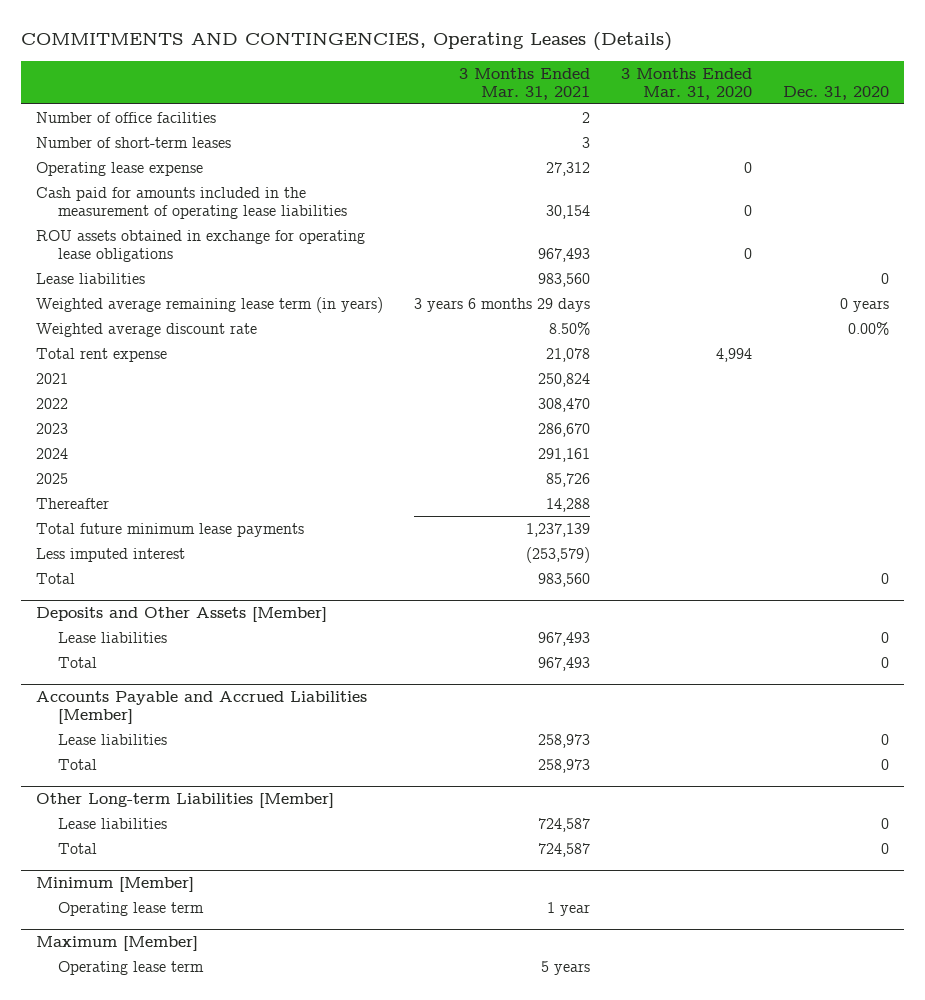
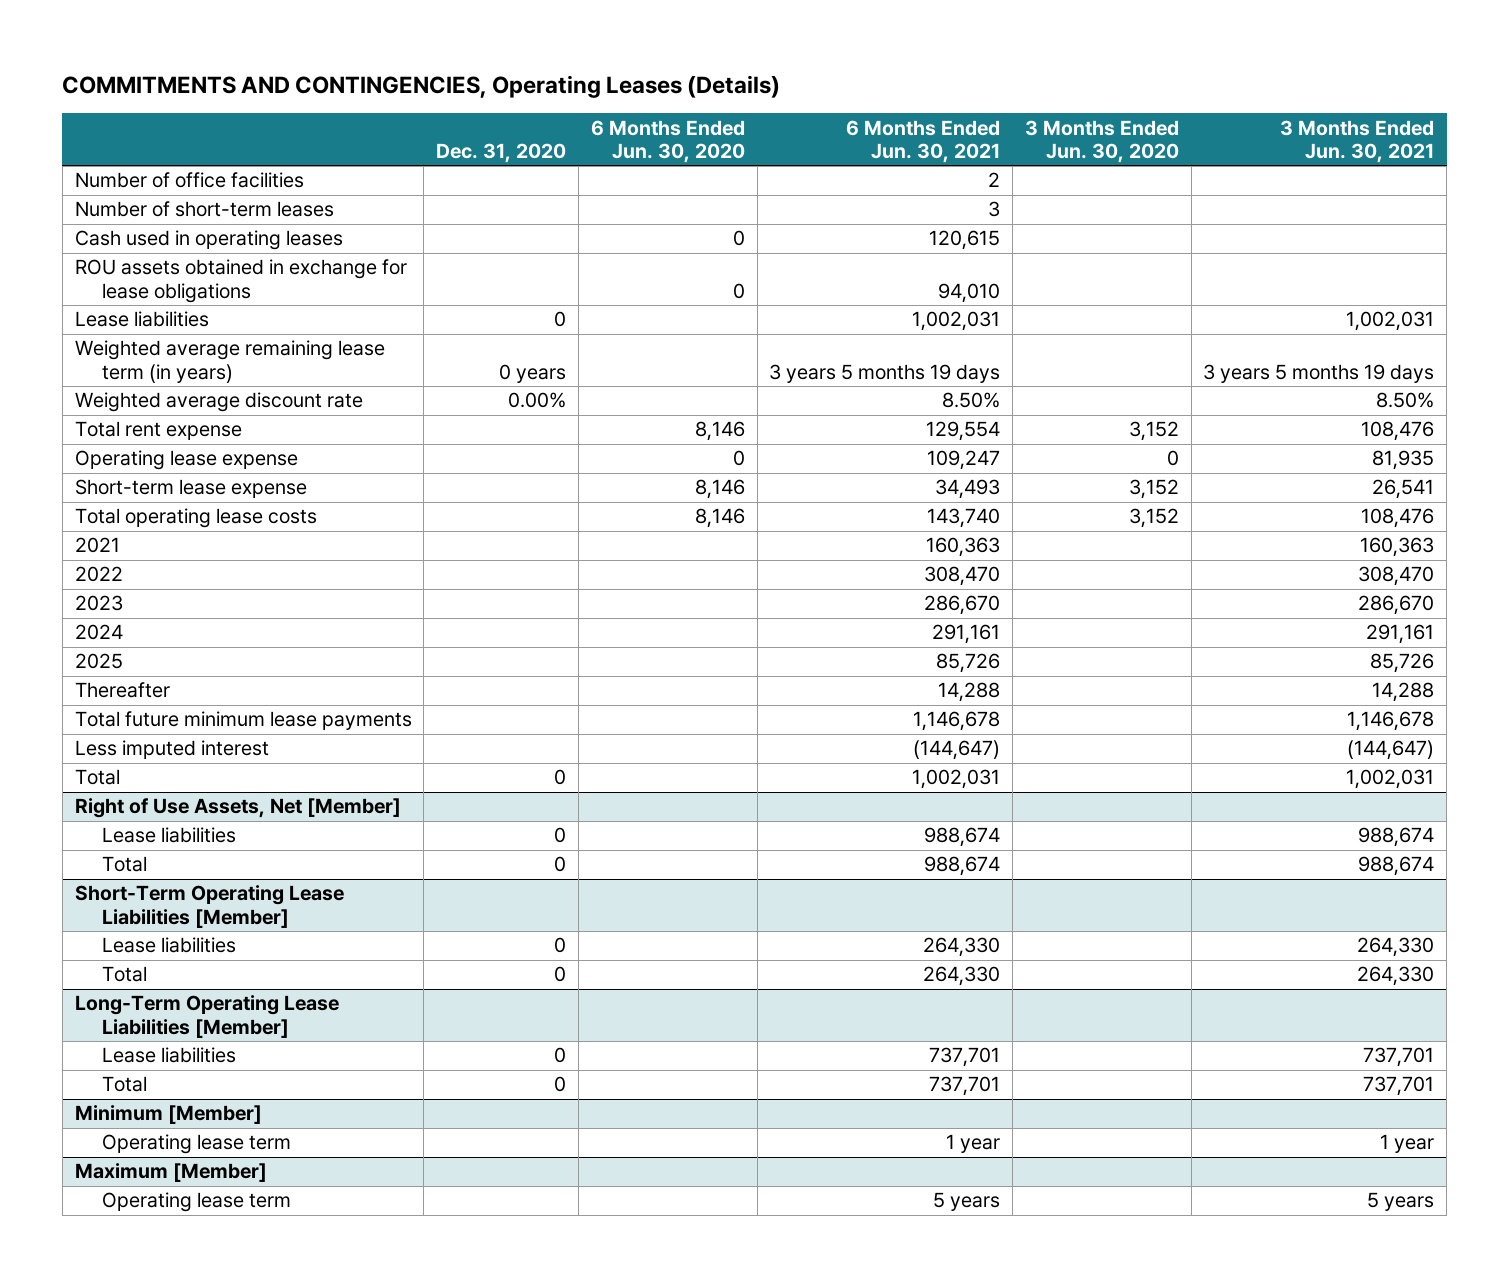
[459,67,591,100] 3 Months Ended Mar. 31, 2021 -> none
[620,67,752,100] 3 Months Ended Mar. 31, 2020 -> none
none -> [590,119,745,163] 6 Months Ended Jun. 30, 2020
none -> [846,119,1001,163] 6 Months Ended Jun. 30, 2021
none -> [1024,119,1179,163] 3 Months Ended Jun. 30, 2020
none -> [1280,119,1435,163] 3 Months Ended Jun. 30, 2021
[36,187,347,220] Cash paid for amounts included in the measurement of operating lease liabilities -> [74,230,343,251] Cash used in operating leases
[36,230,366,263] ROU assets obtained in exchange for operating lease obligations -> [74,259,407,303] ROU assets obtained in exchange for lease obligations
[36,162,204,177] Operating lease expense -> [74,450,298,471] Operating lease expense
none -> [74,479,307,499] Short-term lease expense
none -> [74,508,317,529] Total operating lease costs
[36,607,328,623] Deposits and Other Assets [Member] -> none
[57,632,167,644] Lease liabilities -> none
[57,657,97,669] Total -> none
[36,691,368,725] Accounts Payable and Accrued Liabilities [Member] -> none
[57,734,167,746] Lease liabilities -> none
[57,759,97,771] Total -> none
[36,793,335,809] Other Long-term Liabilities [Member] -> none
[57,818,167,830] Lease liabilities -> none
[57,843,97,855] Total -> none
none -> [74,798,401,819] Right of Use Assets, Net [Member]
none -> [101,827,236,844] Lease liabilities
none -> [101,856,147,873] Total
none -> [74,885,344,928] Short-Term Operating Lease Liabilities [Member]
none -> [101,937,236,954] Lease liabilities
none -> [101,966,147,983] Total
none -> [74,995,339,1038] Long-Term Operating Lease Liabilities [Member]
none -> [101,1047,236,1064] Lease liabilities
none -> [101,1076,147,1093] Total

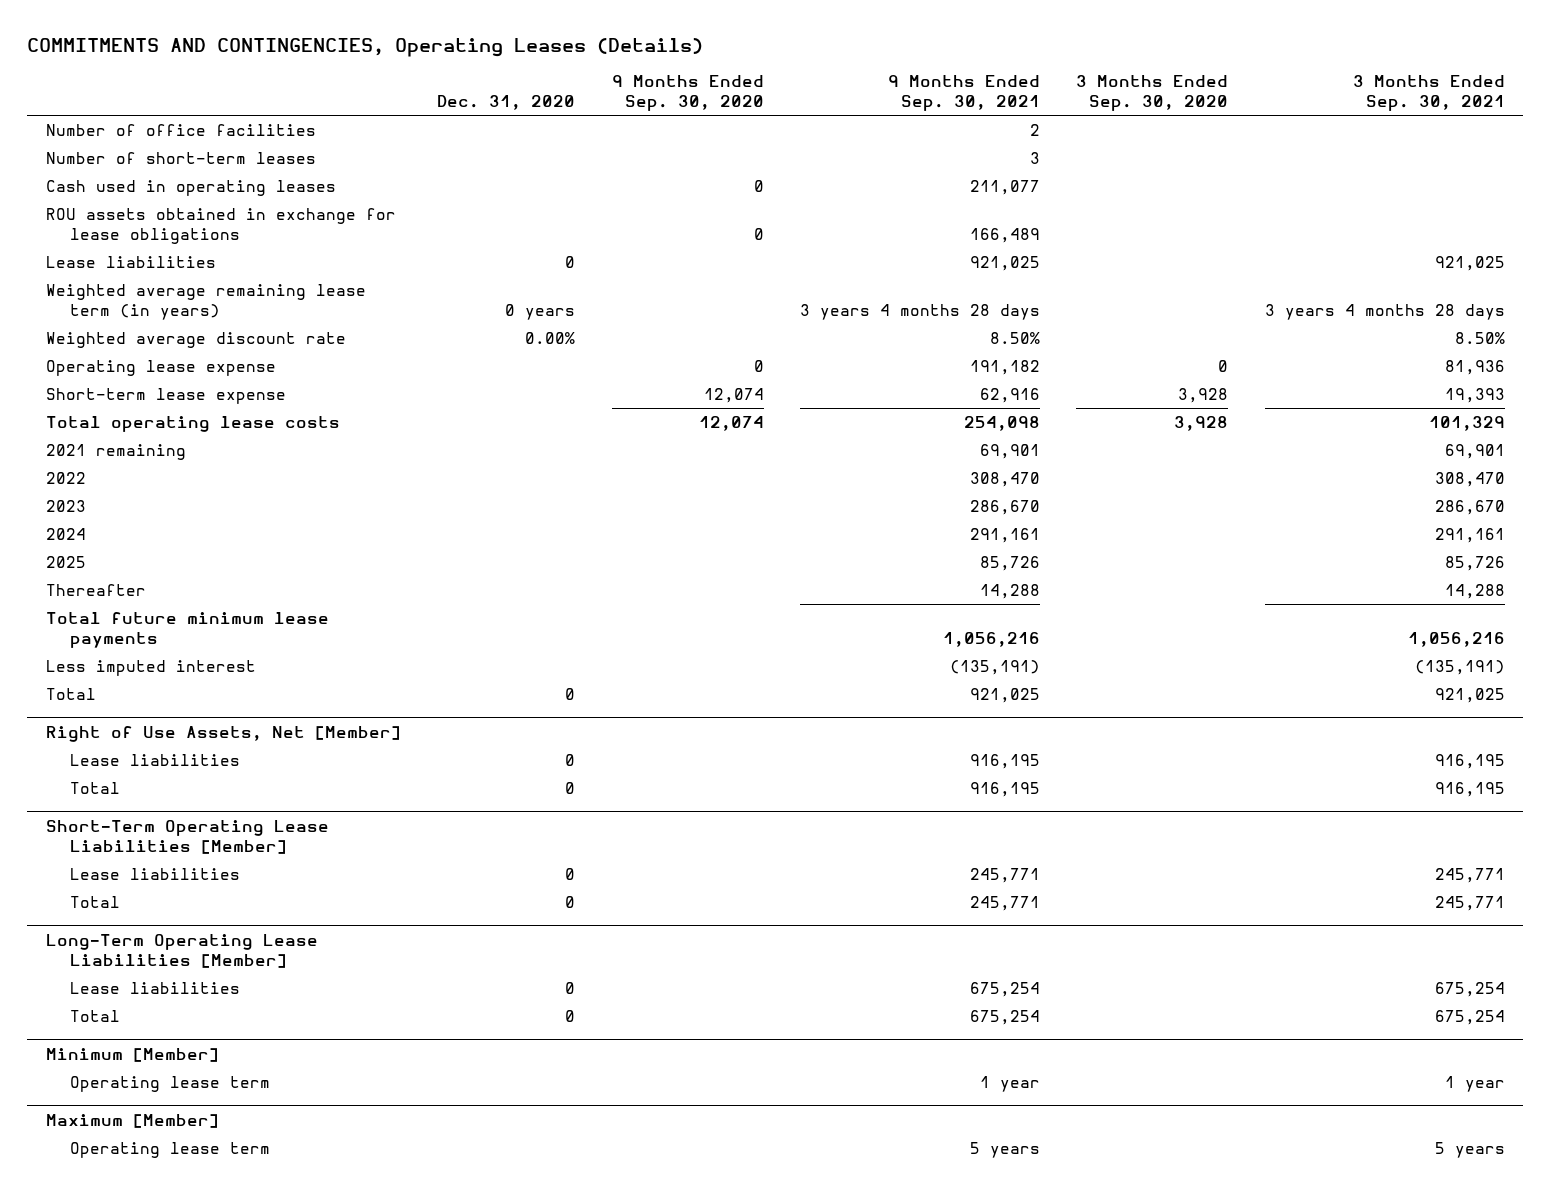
[590,119,745,163] 6 Months Ended Jun. 30, 2020 -> none
[846,119,1001,163] 6 Months Ended Jun. 30, 2021 -> none
[1024,119,1179,163] 3 Months Ended Jun. 30, 2020 -> none
[1280,119,1435,163] 3 Months Ended Jun. 30, 2021 -> none
none -> [611,75,764,111] 9 Months Ended Sep. 30, 2020
none -> [888,75,1041,111] 9 Months Ended Sep. 30, 2021
none -> [1076,75,1229,111] 3 Months Ended Sep. 30, 2020
none -> [1352,75,1505,111] 3 Months Ended Sep. 30, 2021
[74,421,242,441] Total rent expense -> none
[74,537,120,554] 2021 -> [45,444,186,461] 2021 remaining

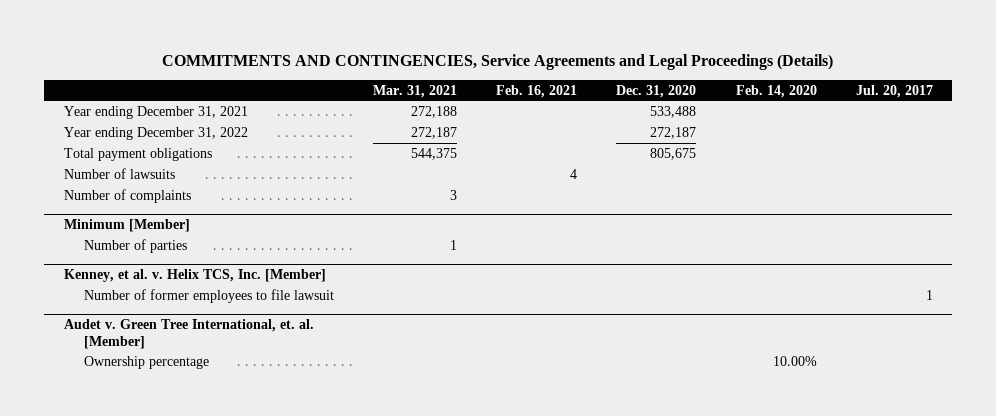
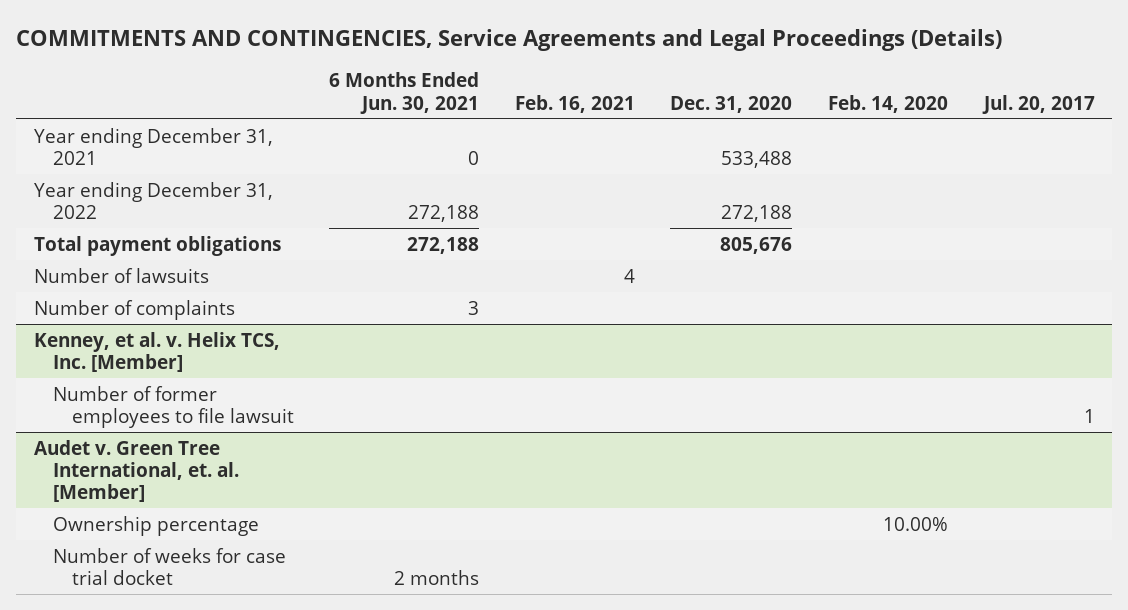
[372,84,457,98] Mar. 31, 2021 -> none
none -> [329,72,480,114] 6 Months Ended Jun. 30, 2021
[650,126,697,139] 272,187 -> [721,205,793,223] 272,188
[650,147,697,160] 805,675 -> [720,236,793,254] 805,676
[63,219,190,233] Minimum [Member] -> none
[83,238,187,253] Number of parties -> none
none -> [52,547,286,586] Number of weeks for case trial docket

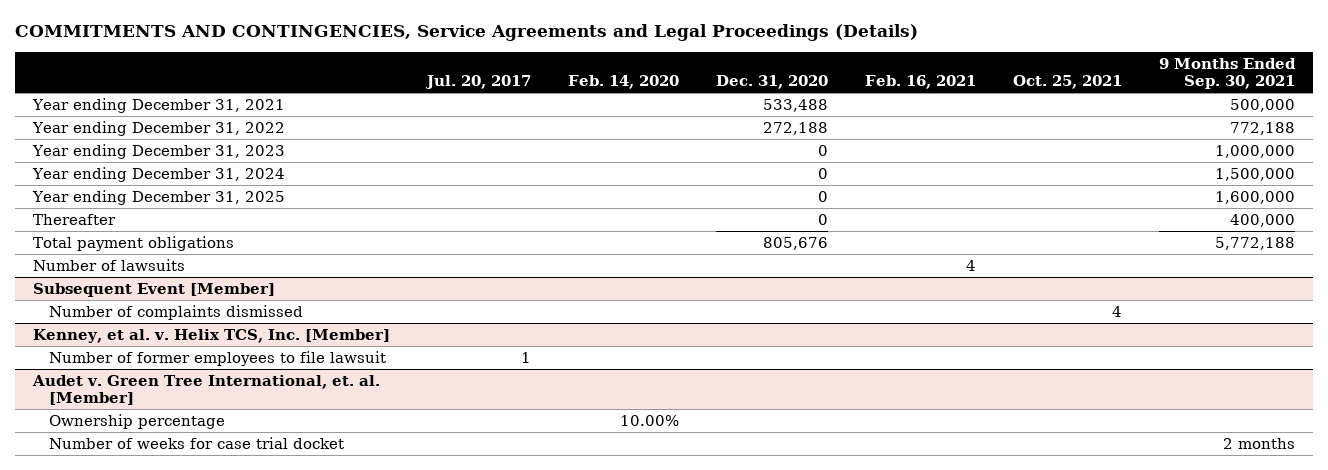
[329,72,480,114] 6 Months Ended Jun. 30, 2021 -> none
none -> [1012,74,1122,89] Oct. 25, 2021
none -> [1158,57,1296,89] 9 Months Ended Sep. 30, 2021
none -> [32,143,286,159] Year ending December 31, 2023
none -> [32,166,286,182] Year ending December 31, 2024
none -> [32,189,286,205] Year ending December 31, 2025
none -> [33,213,117,225] Thereafter
[33,299,235,320] Number of complaints -> none
none -> [33,282,276,297] Subsequent Event [Member]
none -> [49,304,304,320] Number of complaints dismissed

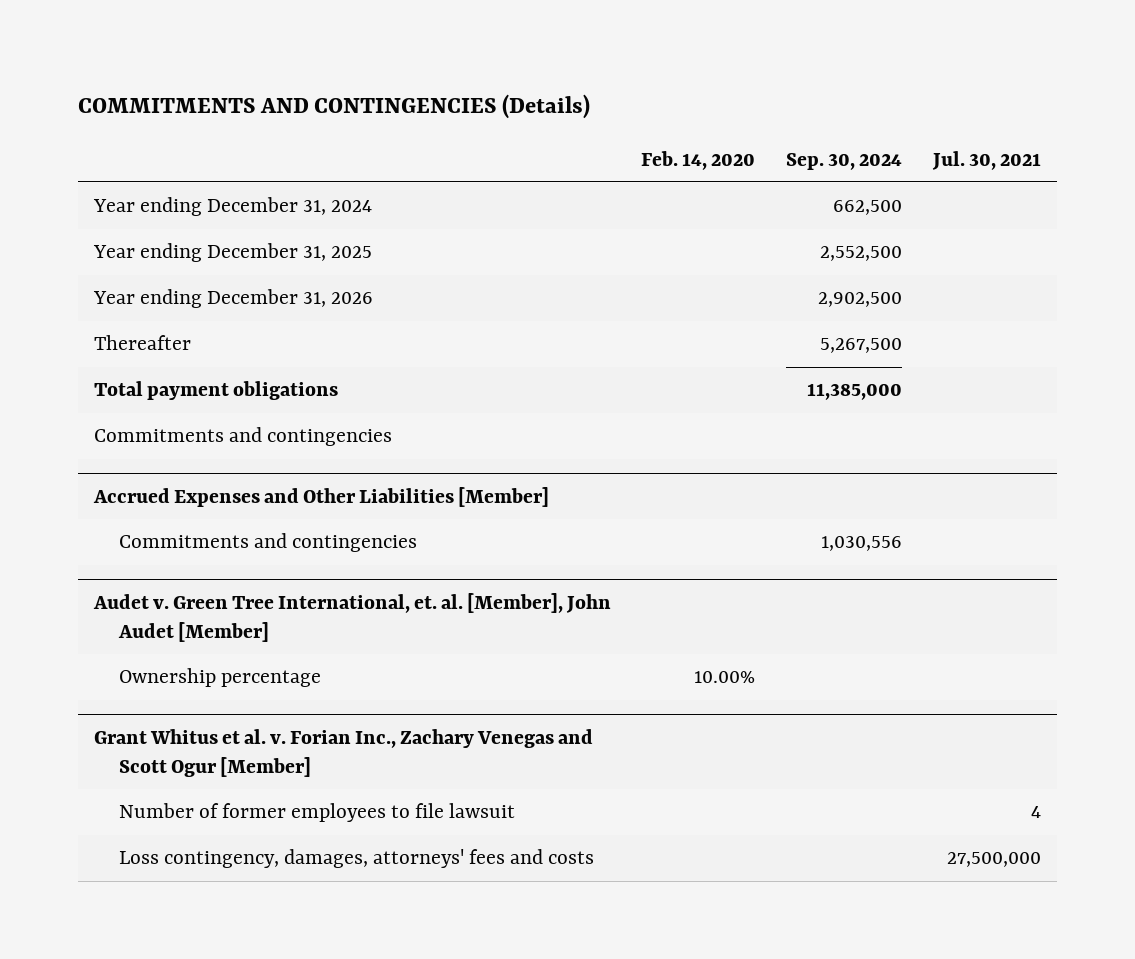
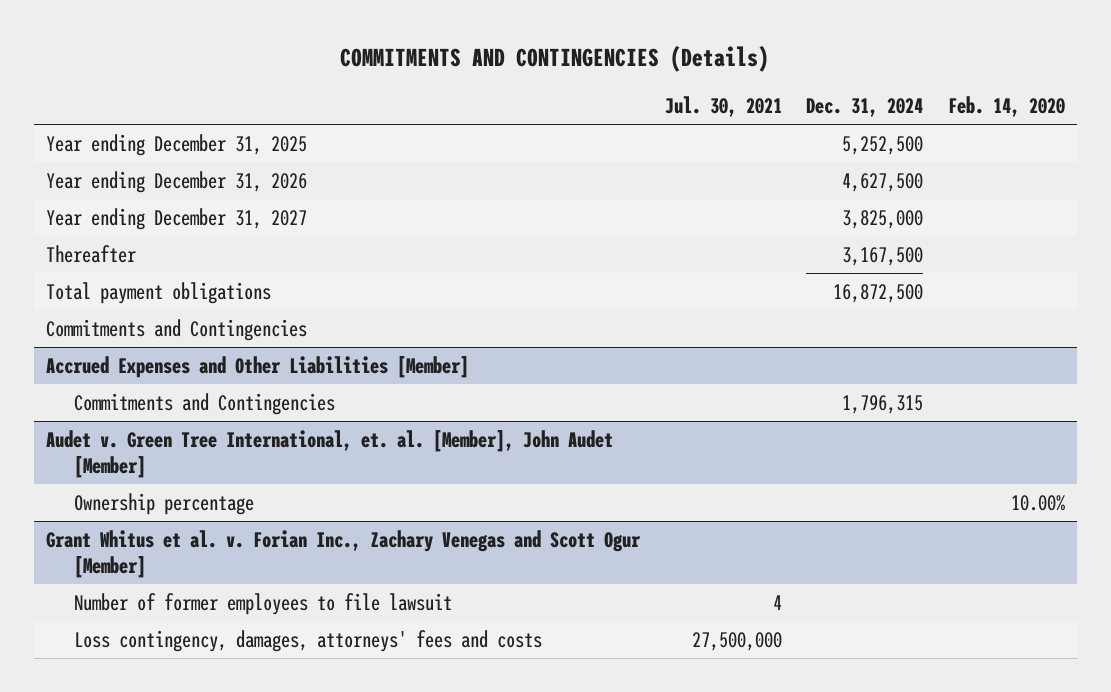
[786,152,903,170] Sep. 30, 2024 -> none
none -> [806,98,924,118] Dec. 31, 2024
[92,197,372,217] Year ending December 31, 2024 -> none
none -> [45,207,307,230] Year ending December 31, 2027
[93,427,392,447] Commitments and contingencies -> [45,318,307,341] Commitments and Contingencies
[118,533,417,553] Commitments and contingencies -> [73,392,335,415] Commitments and Contingencies

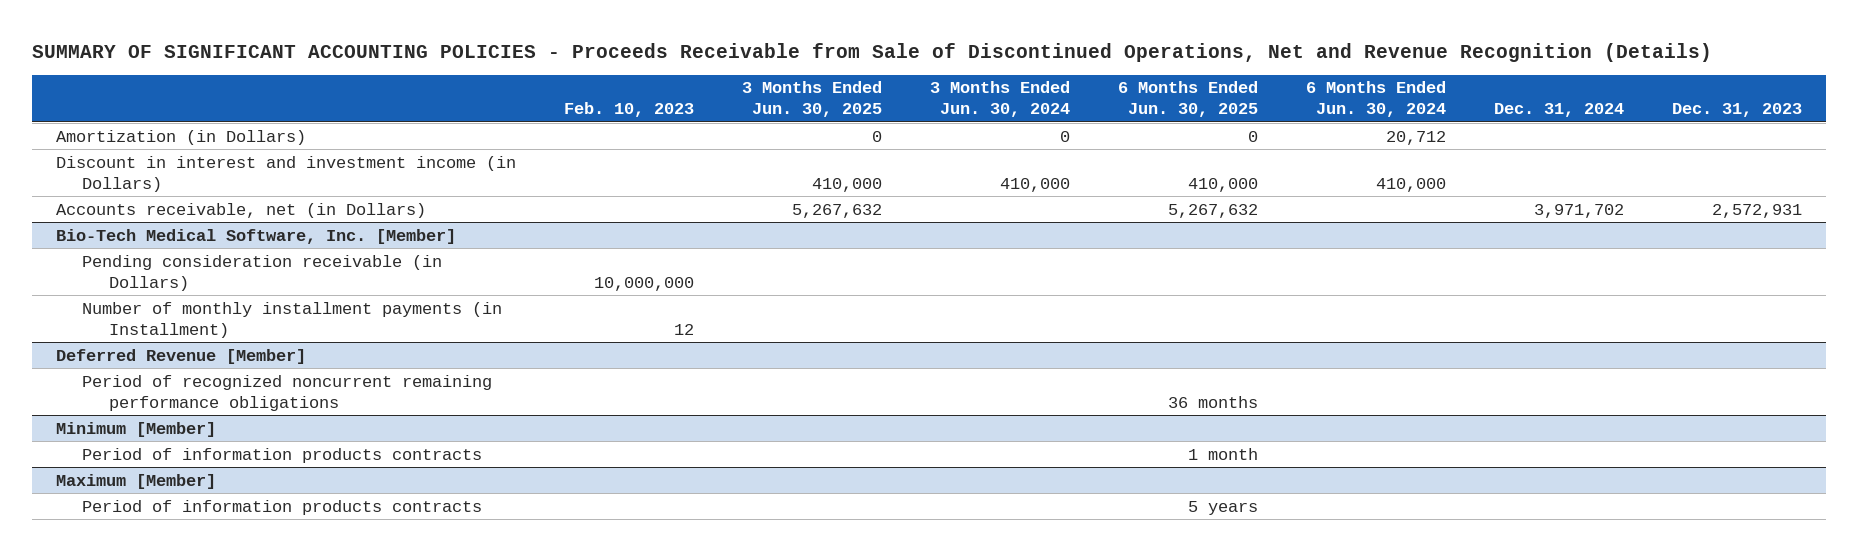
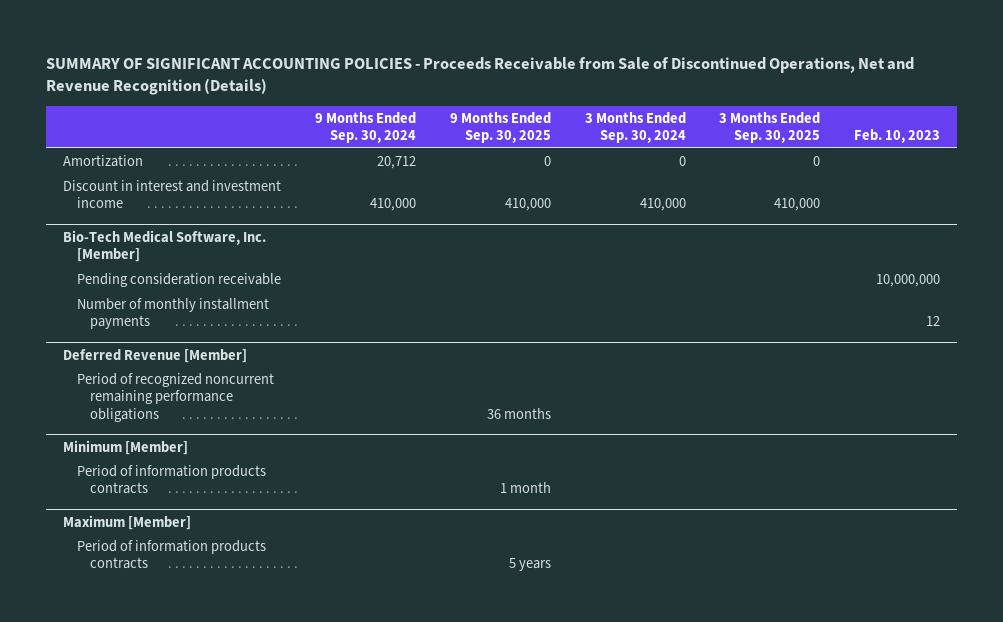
[741,81,882,118] 3 Months Ended Jun. 30, 2025 -> none
[929,81,1070,118] 3 Months Ended Jun. 30, 2024 -> none
[1117,81,1258,118] 6 Months Ended Jun. 30, 2025 -> none
[1306,81,1447,118] 6 Months Ended Jun. 30, 2024 -> none
[1494,103,1625,118] Dec. 31, 2024 -> none
[1672,103,1803,118] Dec. 31, 2023 -> none
none -> [315,112,417,144] 9 Months Ended Sep. 30, 2024
none -> [449,112,551,144] 9 Months Ended Sep. 30, 2025
none -> [584,112,686,144] 3 Months Ended Sep. 30, 2024
none -> [719,112,821,144] 3 Months Ended Sep. 30, 2025
[55,202,426,218] Accounts receivable, net (in Dollars) -> none
[55,129,306,145] Amortization (in Dollars) -> [63,155,144,168] Amortization
[55,155,516,192] Discount in interest and investment income (in Dollars) -> [63,180,282,209] Discount in interest and investment income
[82,254,443,291] Pending consideration receivable (in Dollars) -> [76,273,281,288] Pending consideration receivable
[82,301,503,338] Number of monthly installment payments (in Installment) -> [76,298,269,330] Number of monthly installment payments

